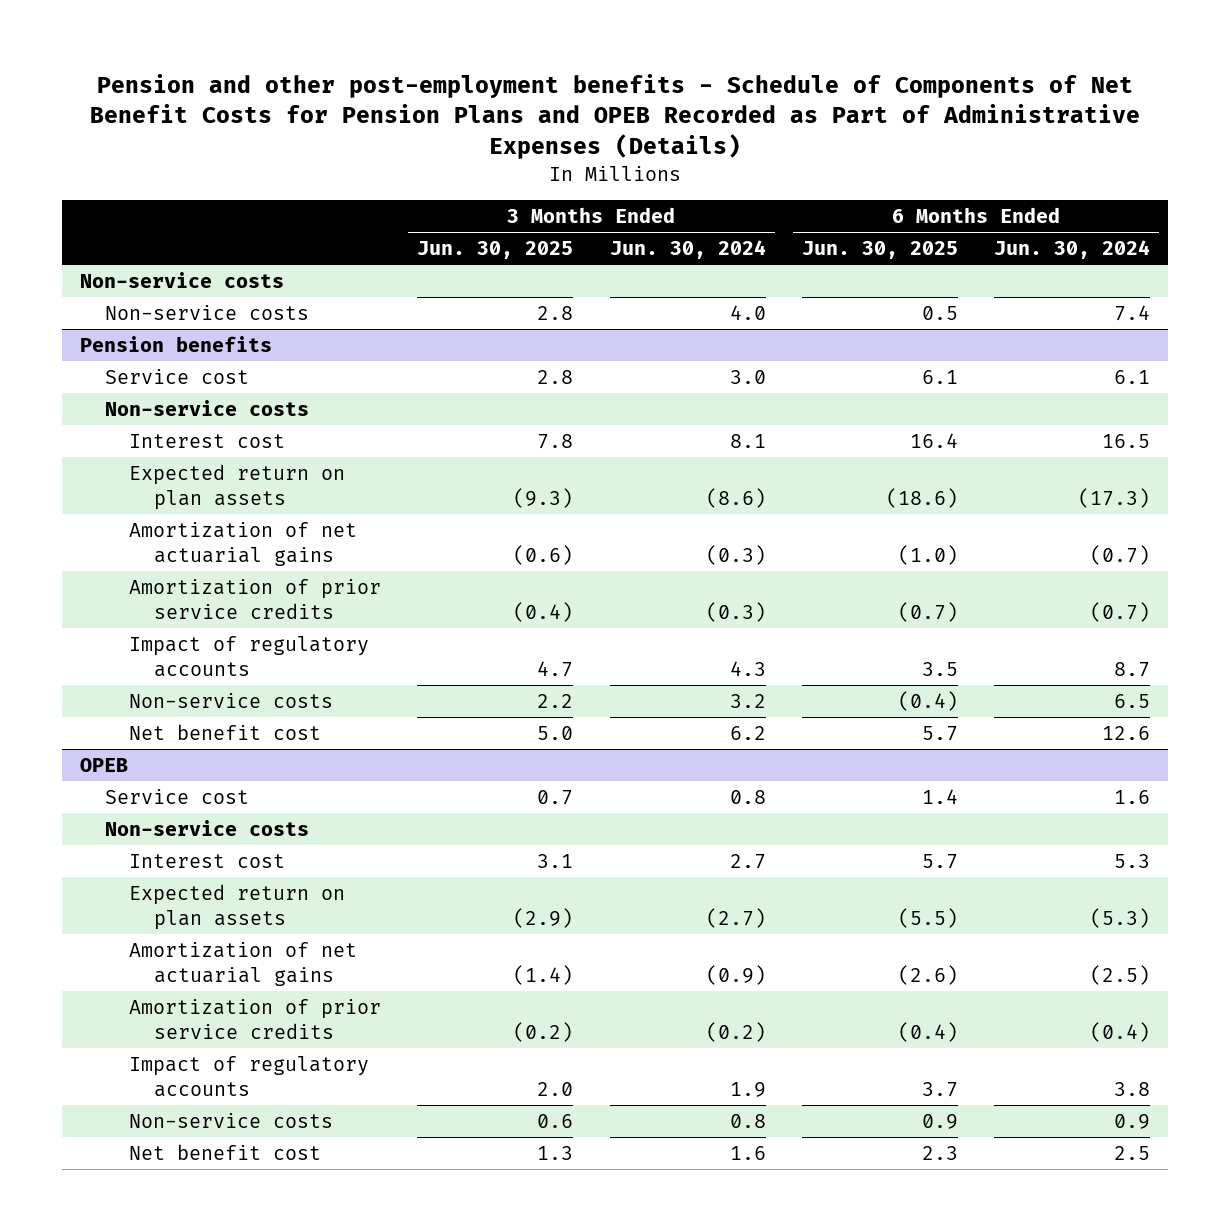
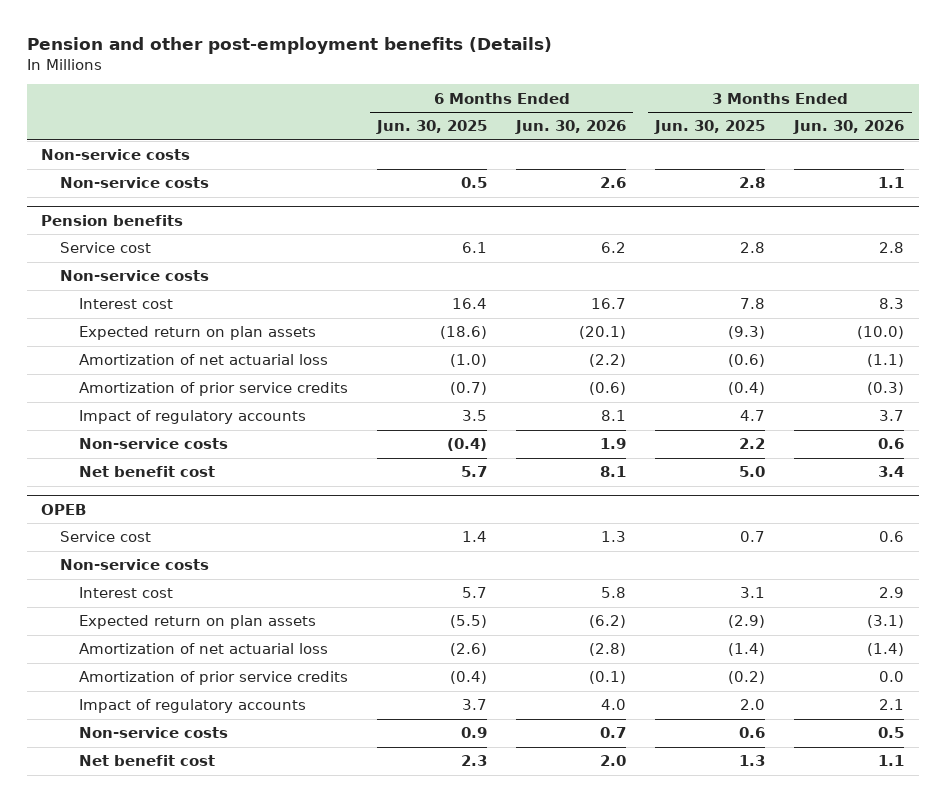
[89,73,1140,160] Pension and other post-employment benefits - Schedule of Components of Net Benefit Costs for Pension Plans and OPEB Recorded as Part of Administrative Expenses (Details) -> [26,36,552,54] Pension and other post-employment benefits (Details)
[609,240,766,260] Jun. 30, 2024 -> none
[993,240,1150,260] Jun. 30, 2024 -> none
none -> [515,120,627,135] Jun. 30, 2026
none -> [793,120,905,135] Jun. 30, 2026
[129,521,358,566] Amortization of net actuarial gains -> [78,354,328,366] Amortization of net actuarial loss
[129,941,358,986] Amortization of net actuarial gains -> [78,643,328,655] Amortization of net actuarial loss

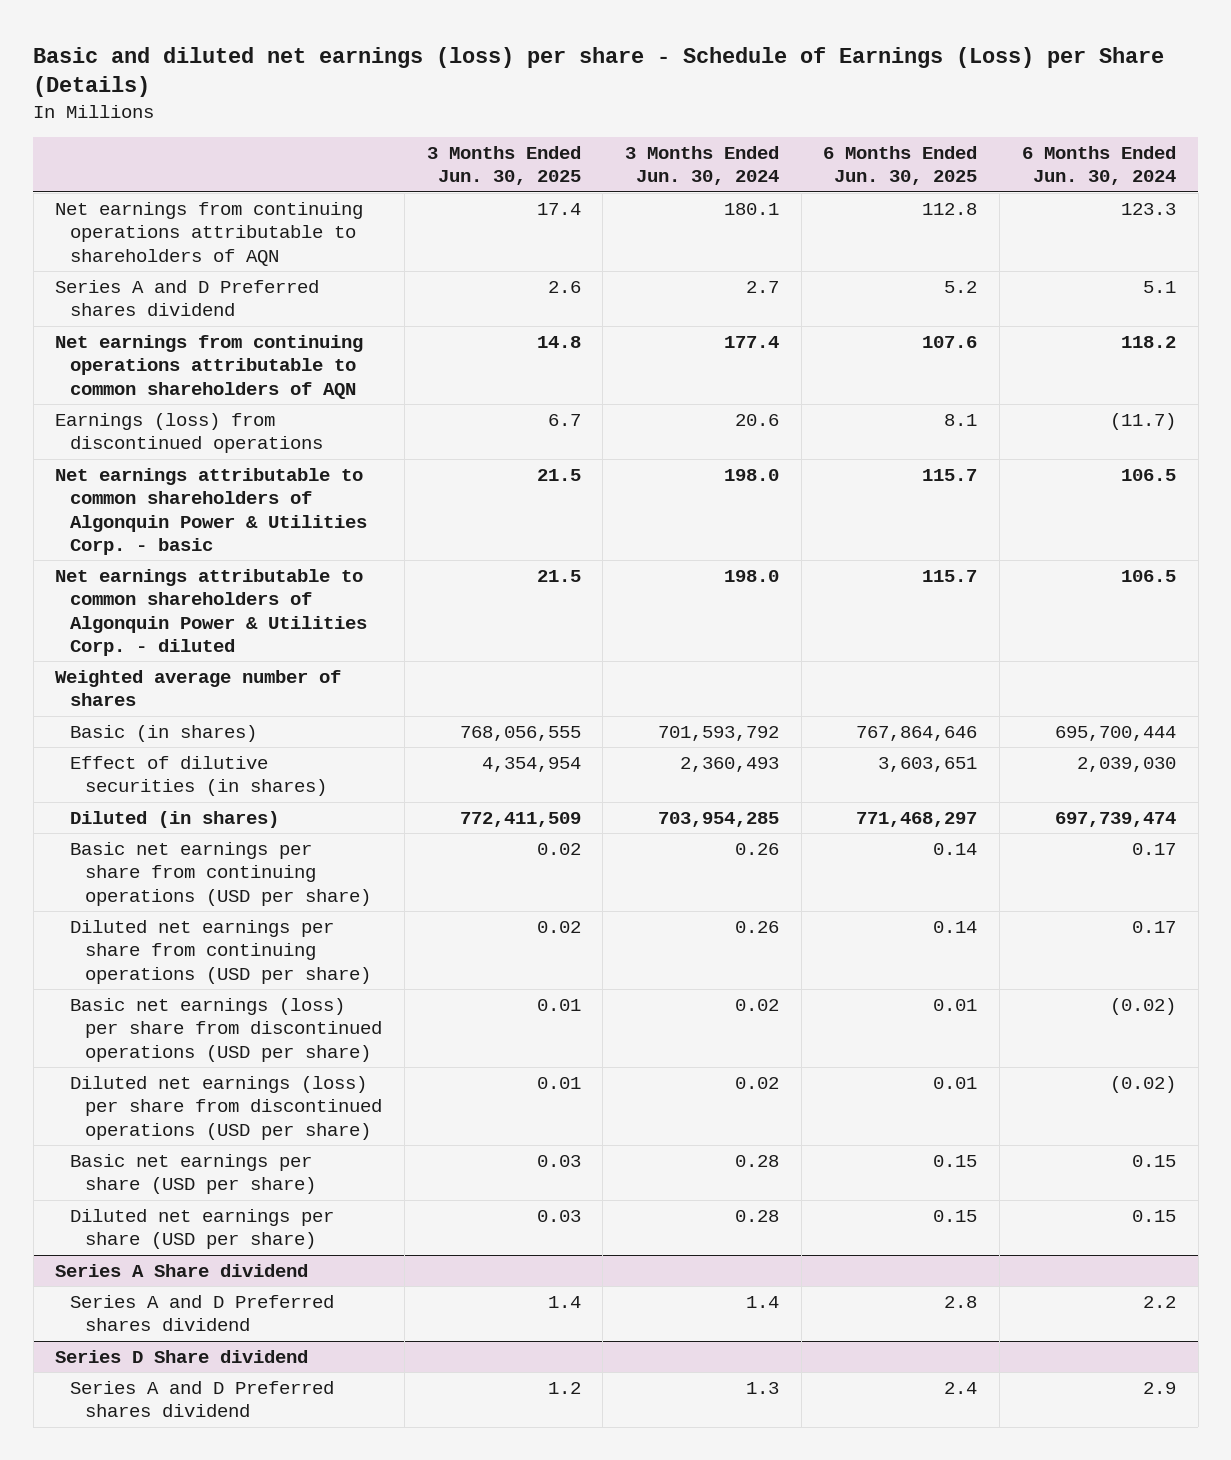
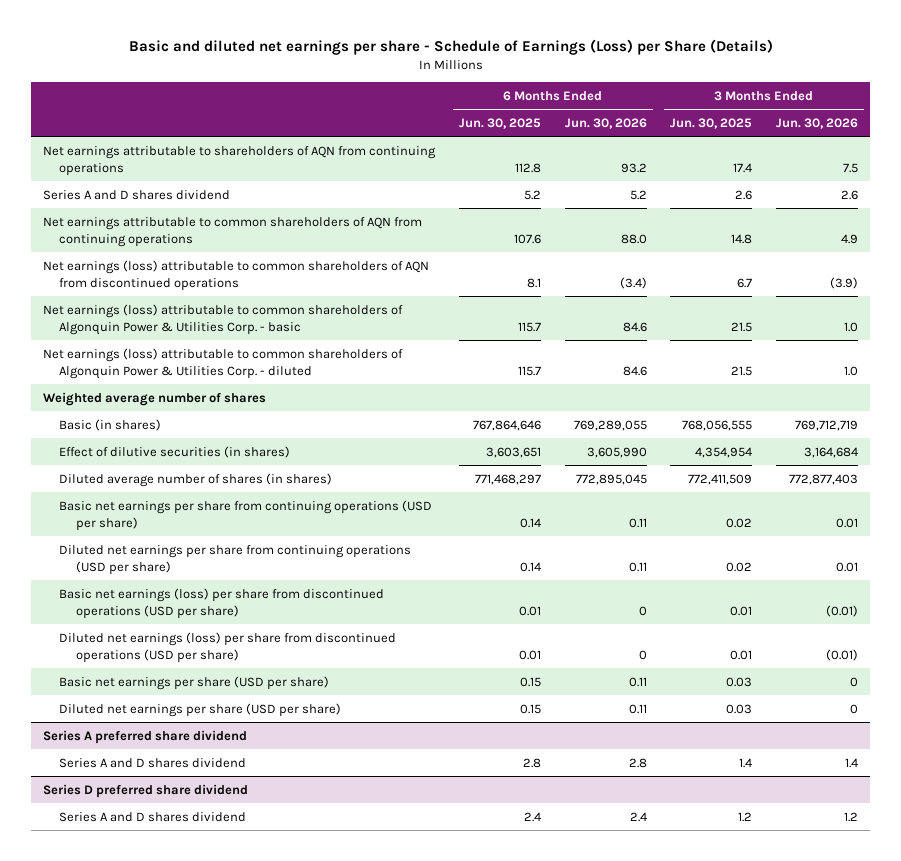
[33,46,1165,98] Basic and diluted net earnings (loss) per share - Schedule of Earnings (Loss) per Share (Details) -> [128,39,773,56] Basic and diluted net earnings per share - Schedule of Earnings (Loss) per Share (Details)
[625,146,780,186] 3 Months Ended Jun. 30, 2024 -> none
[1021,146,1176,186] 6 Months Ended Jun. 30, 2024 -> none
none -> [564,117,647,129] Jun. 30, 2026
none -> [776,117,859,129] Jun. 30, 2026
[55,201,364,266] Net earnings from continuing operations attributable to shareholders of AQN -> [42,145,436,176] Net earnings attributable to shareholders of AQN from continuing operations
[55,279,320,317] Series A and D Preferred shares dividend -> [42,189,230,200] Series A and D shares dividend
[55,334,364,399] Net earnings from continuing operations attributable to common shareholders of AQN -> [42,216,422,247] Net earnings attributable to common shareholders of AQN from continuing operations
[55,412,324,454] Earnings (loss) from discontinued operations -> [42,259,429,291] Net earnings (loss) attributable to common shareholders of AQN from discontinued operations
[55,467,368,555] Net earnings attributable to common shareholders of Algonquin Power & Utilities Corp. - basic -> [42,303,403,335] Net earnings (loss) attributable to common shareholders of Algonquin Power & Utilities Corp. - basic
[55,568,368,656] Net earnings attributable to common shareholders of Algonquin Power & Utilities Corp. - diluted -> [42,347,403,379] Net earnings (loss) attributable to common shareholders of Algonquin Power & Utilities Corp. - diluted
[70,810,280,828] Diluted (in shares) -> [59,472,333,487] Diluted average number of shares (in shares)
[55,1263,309,1277] Series A Share dividend -> [42,729,247,744] Series A preferred share dividend
[70,1294,335,1332] Series A and D Preferred shares dividend -> [59,757,247,768] Series A and D shares dividend
[55,1349,309,1363] Series D Share dividend -> [42,783,248,798] Series D preferred share dividend
[70,1380,335,1418] Series A and D Preferred shares dividend -> [59,811,247,822] Series A and D shares dividend

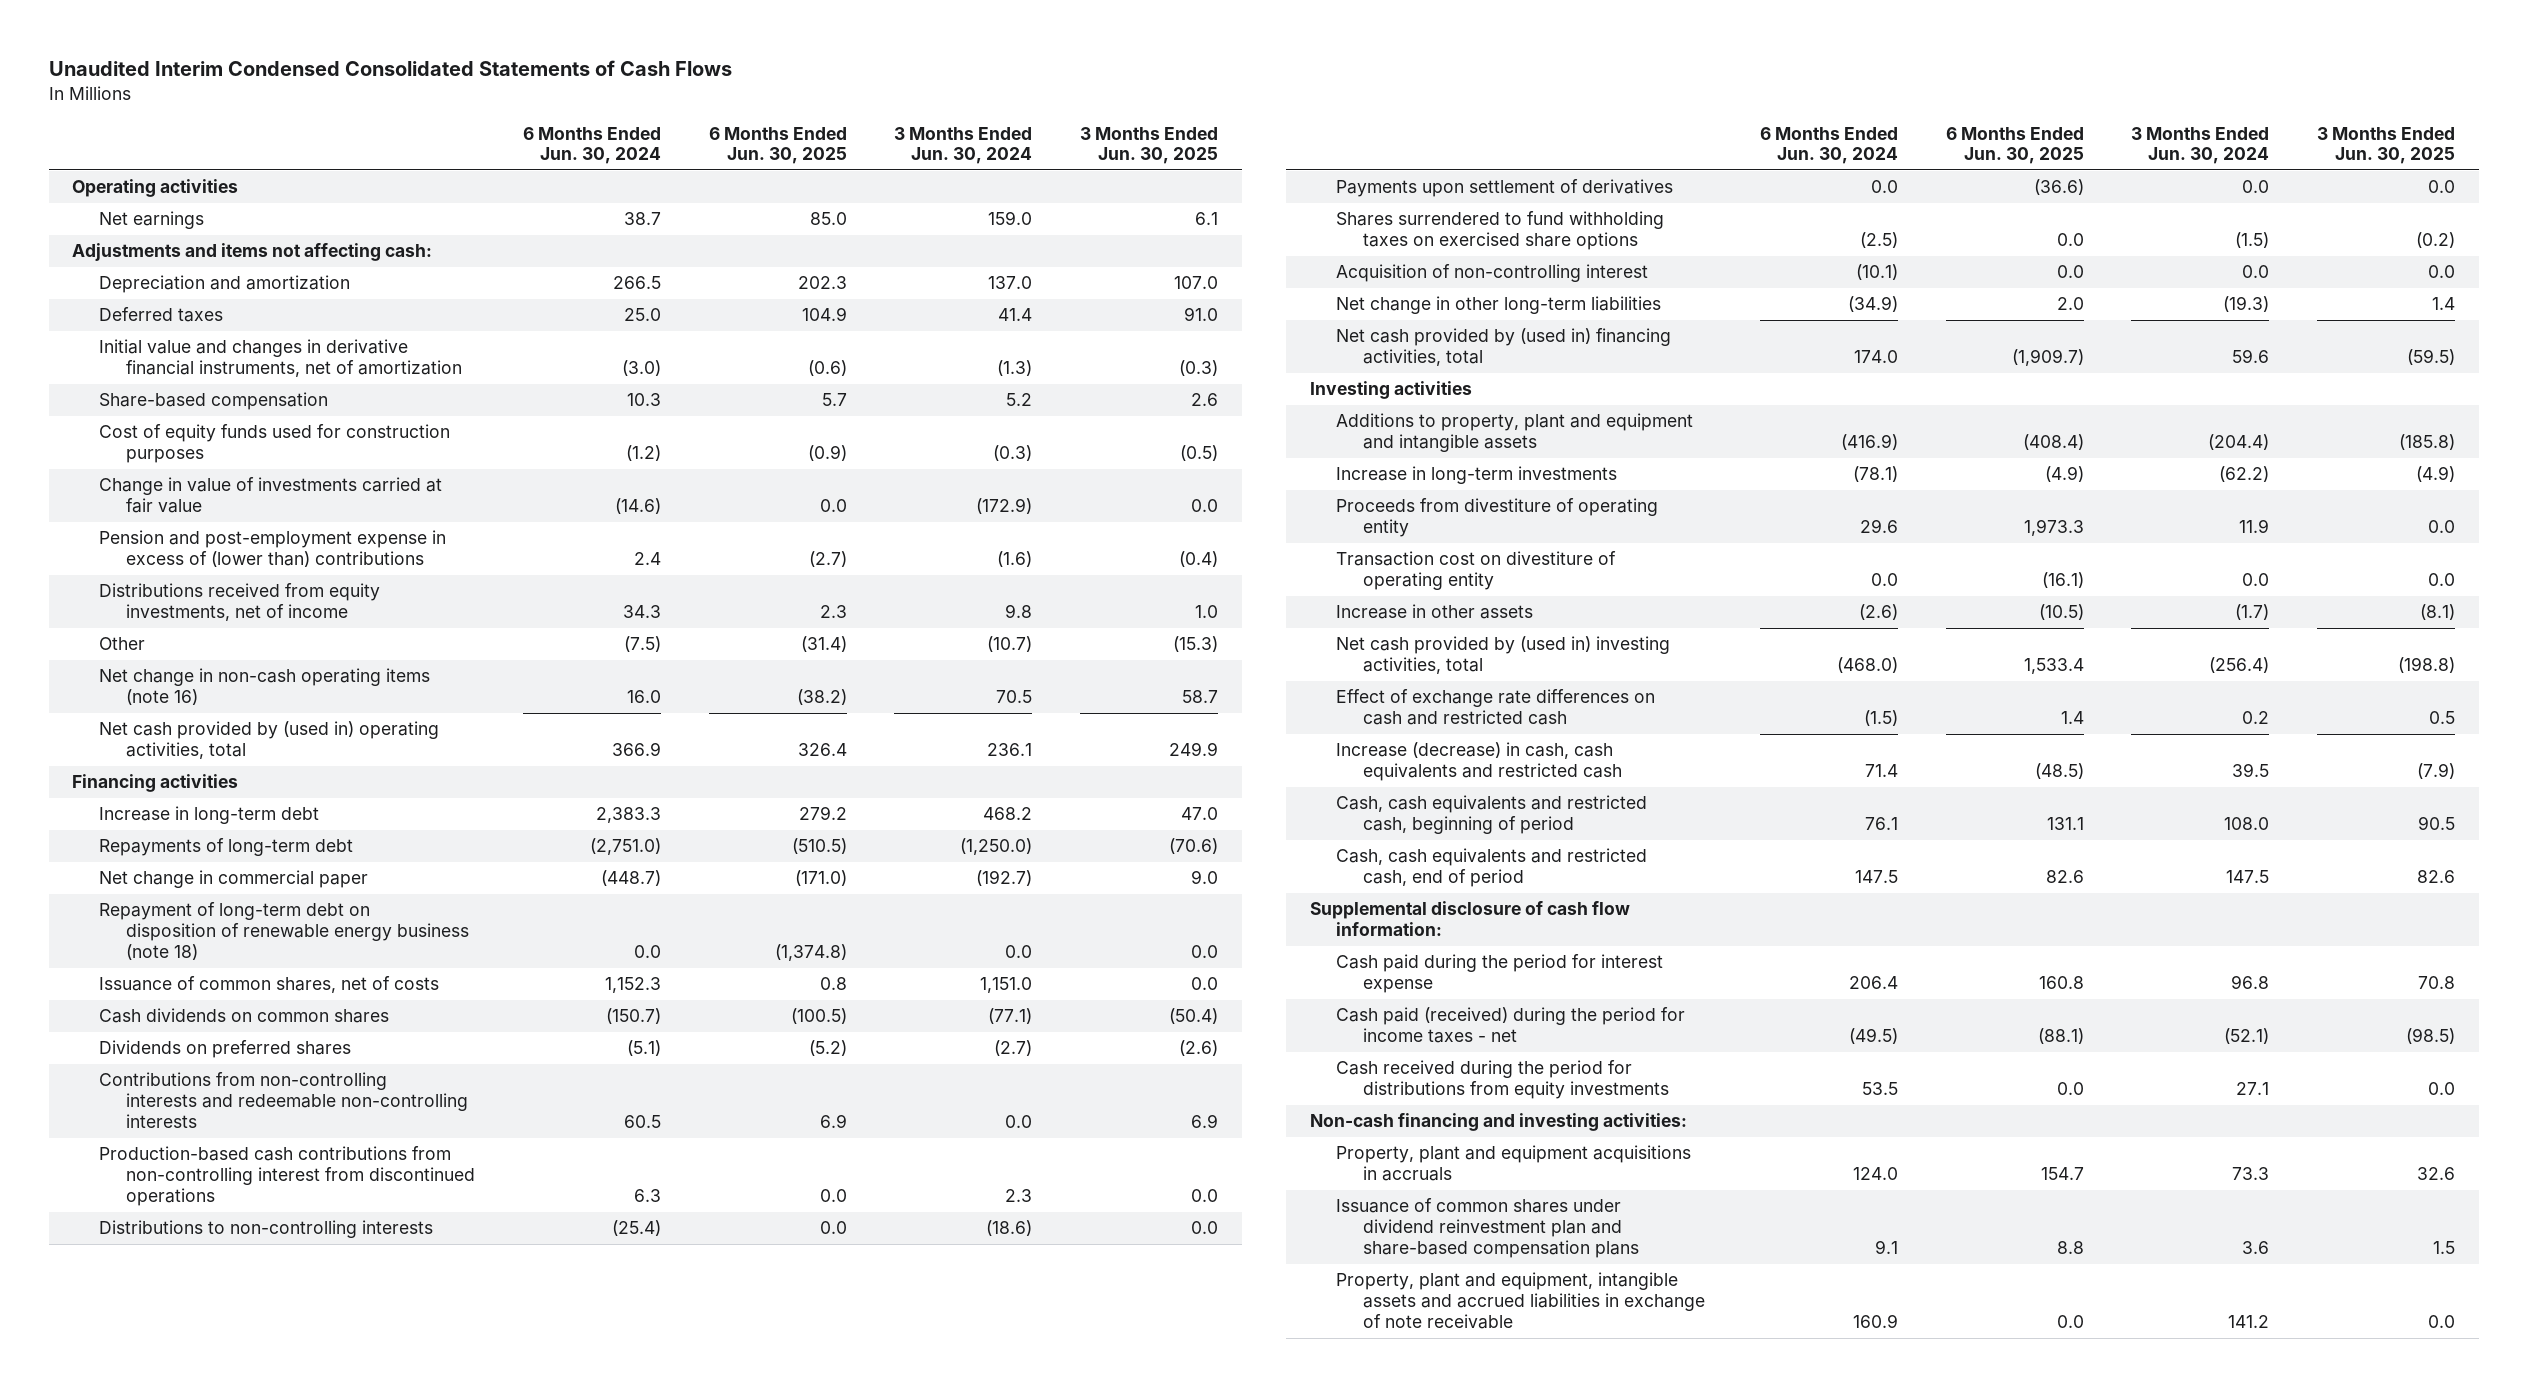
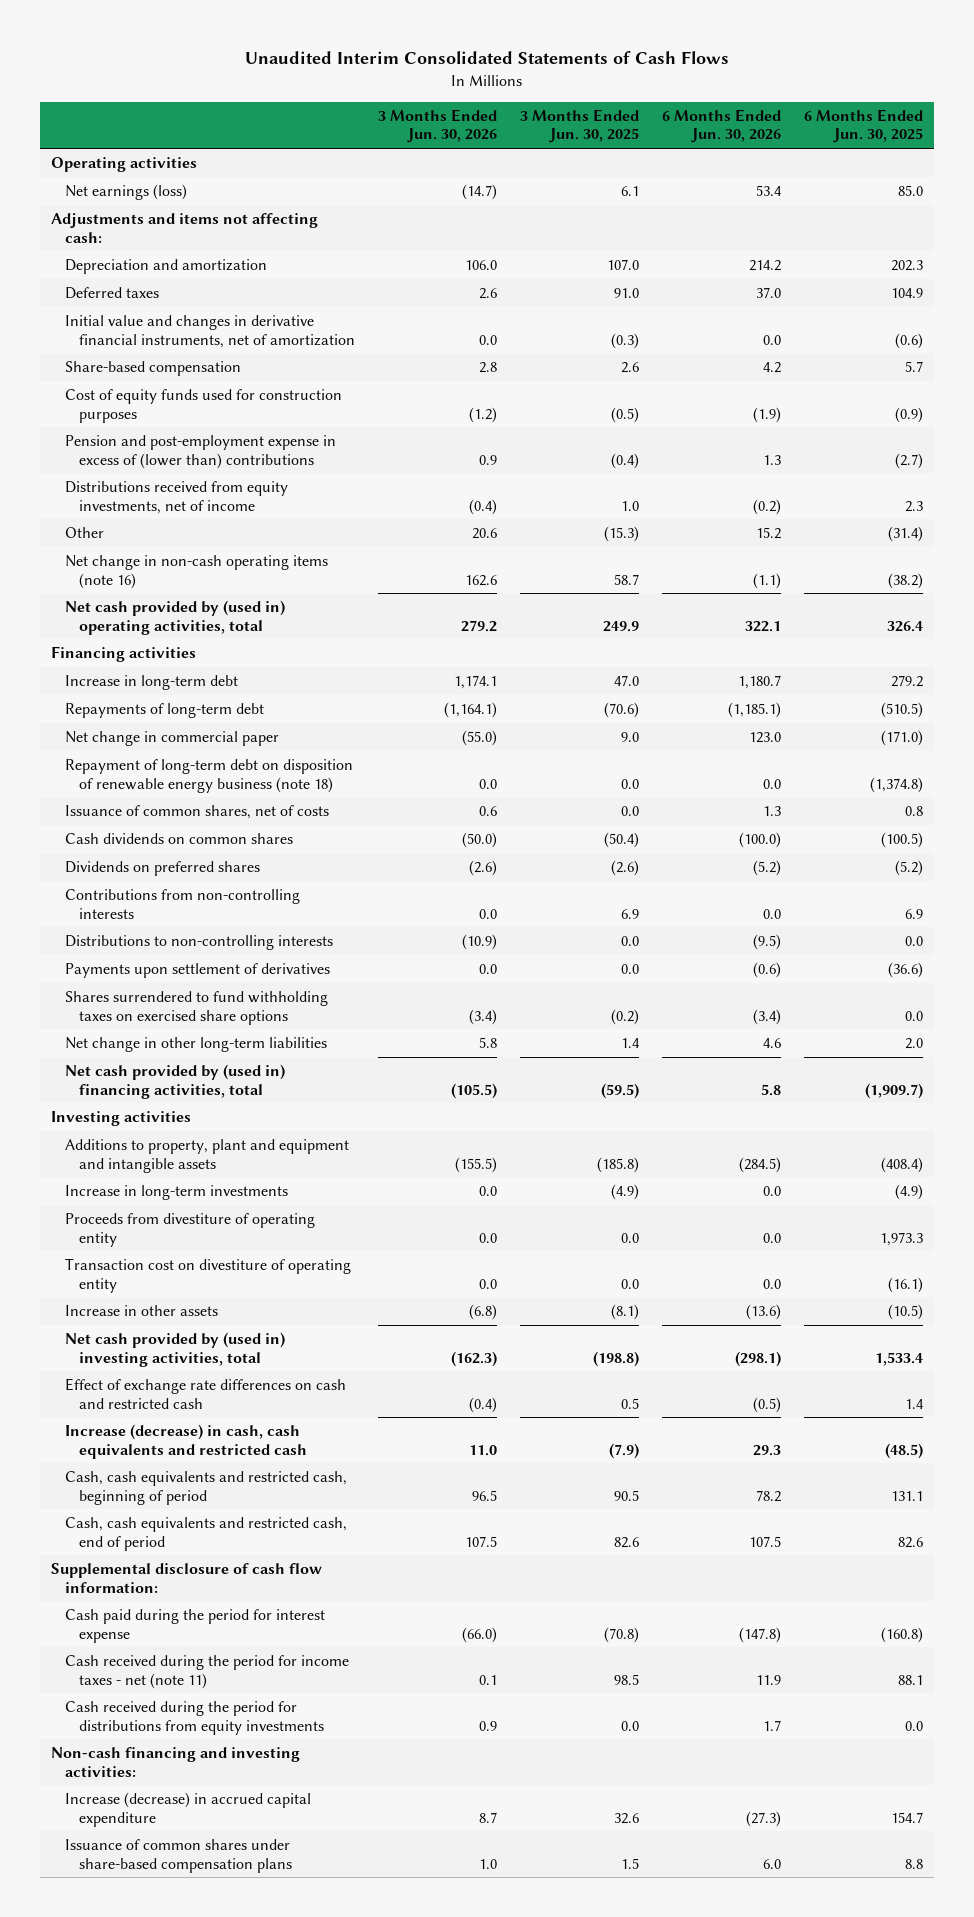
[48,59,732,76] Unaudited Interim Condensed Consolidated Statements of Cash Flows -> [244,51,729,65] Unaudited Interim Consolidated Statements of Cash Flows
[522,126,661,165] 6 Months Ended Jun. 30, 2024 -> none
[894,126,1033,165] 3 Months Ended Jun. 30, 2024 -> none
none -> [378,108,498,144] 3 Months Ended Jun. 30, 2026
none -> [661,108,781,144] 6 Months Ended Jun. 30, 2026
[99,211,205,230] Net earnings -> [65,184,188,201] Net earnings (loss)
[99,477,443,514] Change in value of investments carried at fair value -> none
[99,1146,476,1206] Production-based cash contributions from non-controlling interest from discontinued operations -> none
[99,1072,469,1128] Contributions from non-controlling interests and redeemable non-controlling interests -> [65,889,301,919] Contributions from non-controlling interests
[1336,264,1649,283] Acquisition of non-controlling interest -> none
[2038,976,2084,990] 160.8 -> [880,1626,923,1643] (160.8)
[2418,976,2456,990] 70.8 -> [603,1626,639,1643] (70.8)
[1336,1007,1686,1044] Cash paid (received) during the period for income taxes - net -> [65,1655,350,1689] Cash received during the period for income taxes - net (note 11)
[2037,1028,2084,1045] (88.1) -> [897,1674,923,1685] 88.1
[2406,1028,2456,1045] (98.5) -> [613,1673,639,1685] 98.5
[1336,1272,1706,1329] Property, plant and equipment, intangible assets and accrued liabilities in exchange of note receivable -> none
[1336,1145,1692,1182] Property, plant and equipment acquisitions in accruals -> [65,1792,312,1827] Increase (decrease) in accrued capital expenditure
[1336,1198,1640,1258] Issuance of common shares under dividend reinvestment plan and share-based compensation plans -> [65,1839,293,1873] Issuance of common shares under share-based compensation plans

